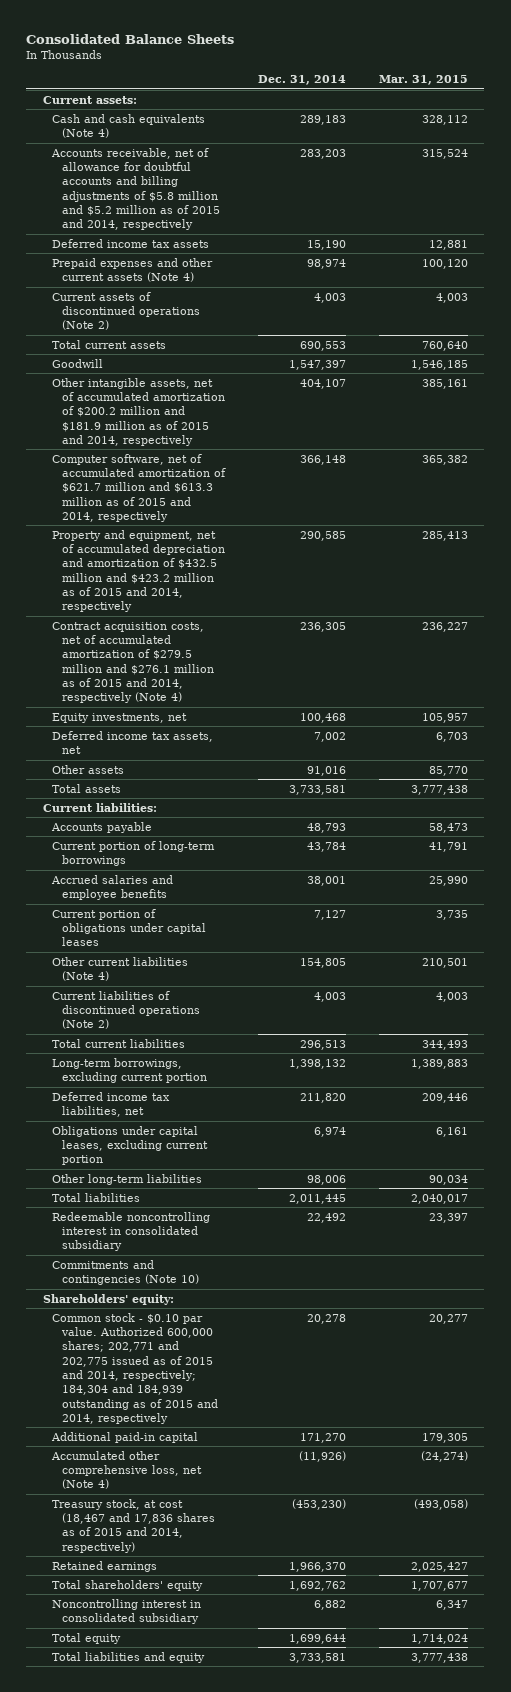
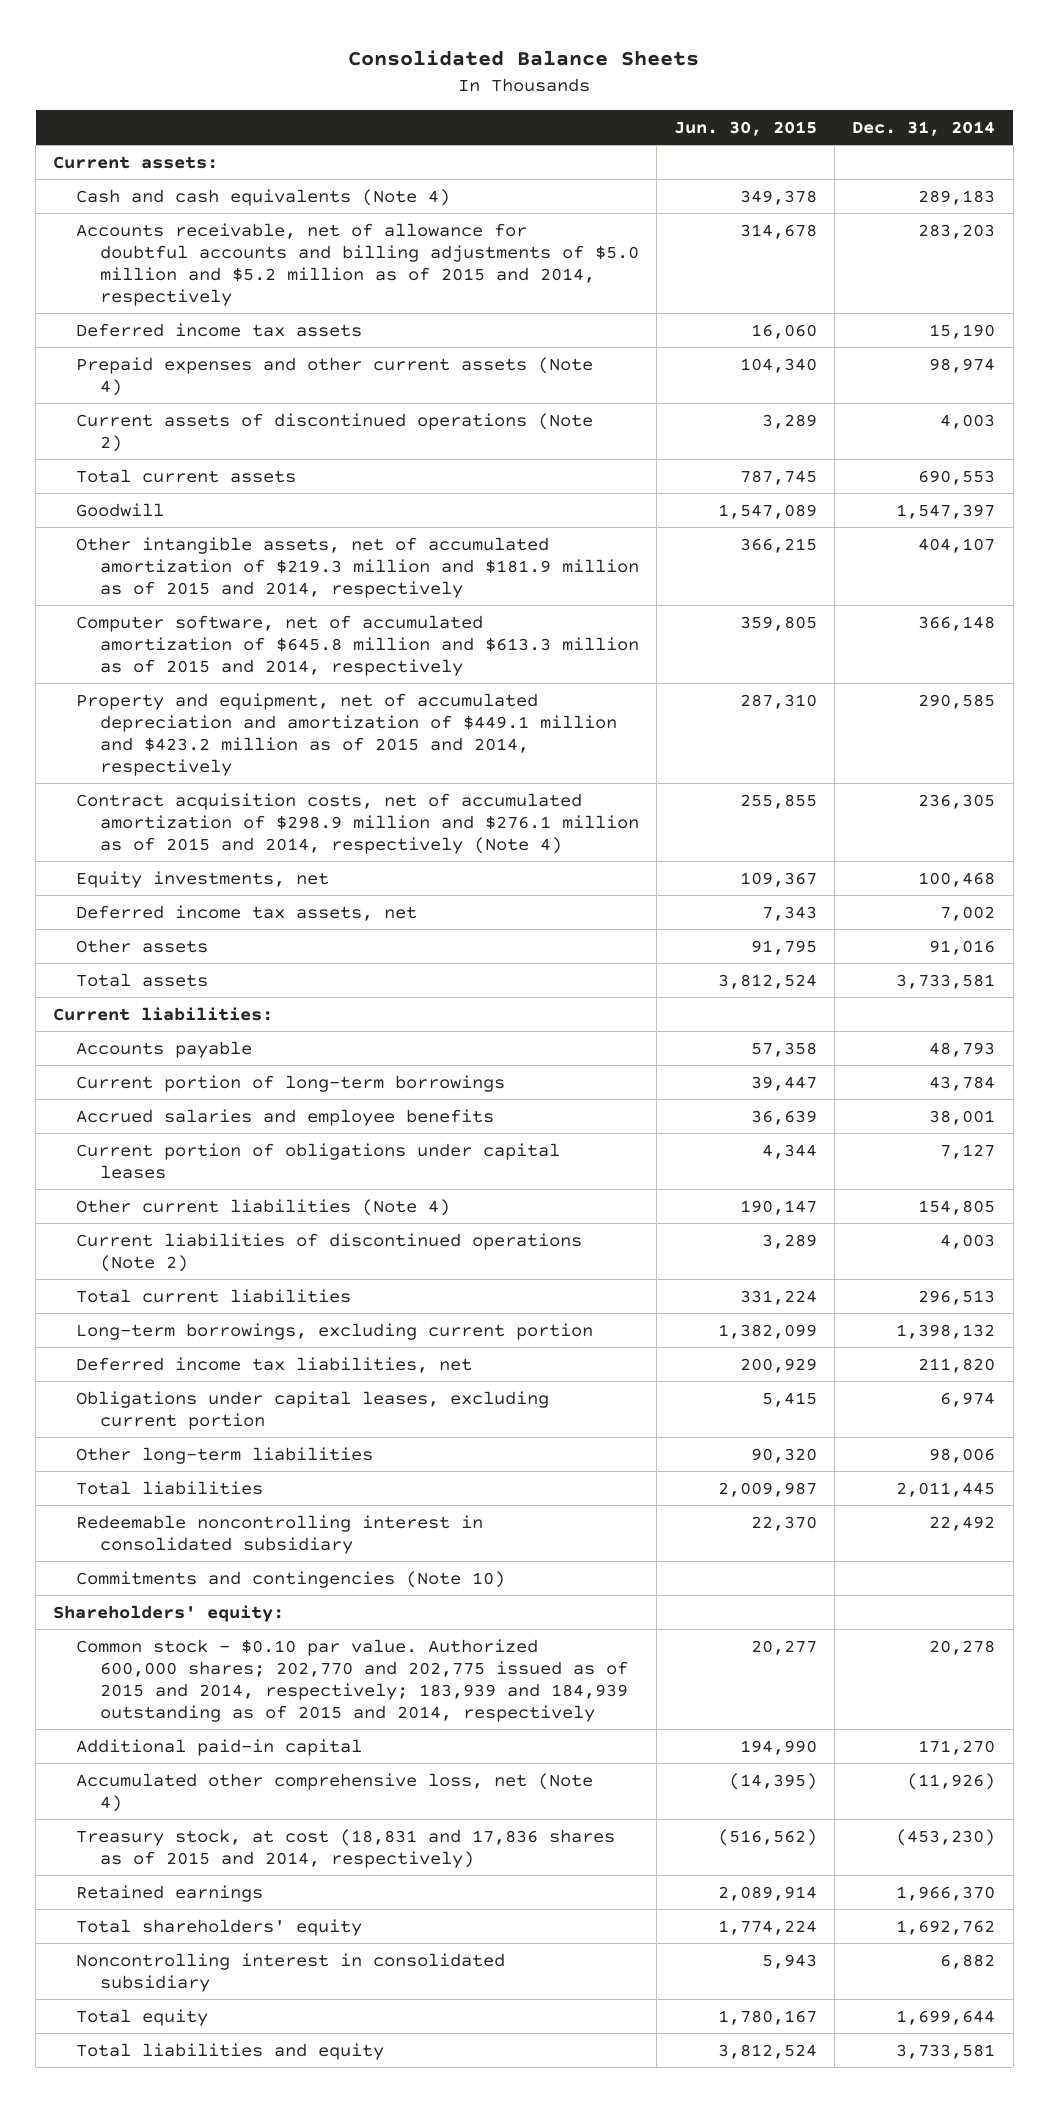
[378,75,468,86] Mar. 31, 2015 -> none
none -> [674,120,818,136] Jun. 30, 2015
[51,147,220,231] Accounts receivable, net of allowance for doubtful accounts and billing adjustments of $5.8 million and $5.2 million as of 2015 and 2014, respectively -> [76,222,639,306] Accounts receivable, net of allowance for doubtful accounts and billing adjustments of $5.0 million and $5.2 million as of 2015 and 2014, respectively
[52,377,225,446] Other intangible assets, net of accumulated amortization of $200.2 million and $181.9 million as of 2015 and 2014, respectively -> [76,536,639,598] Other intangible assets, net of accumulated amortization of $219.3 million and $181.9 million as of 2015 and 2014, respectively
[52,453,226,522] Computer software, net of accumulated amortization of $621.7 million and $613.3 million as of 2015 and 2014, respectively -> [76,614,639,676] Computer software, net of accumulated amortization of $645.8 million and $613.3 million as of 2015 and 2014, respectively
[52,529,225,613] Property and equipment, net of accumulated depreciation and amortization of $432.5 million and $423.2 million as of 2015 and 2014, respectively -> [76,692,617,776] Property and equipment, net of accumulated depreciation and amortization of $449.1 million and $423.2 million as of 2015 and 2014, respectively
[52,621,214,704] Contract acquisition costs, net of accumulated amortization of $279.5 million and $276.1 million as of 2015 and 2014, respectively (Note 4) -> [76,792,639,854] Contract acquisition costs, net of accumulated amortization of $298.9 million and $276.1 million as of 2015 and 2014, respectively (Note 4)
[52,1312,218,1424] Common stock - $0.10 par value. Authorized 600,000 shares; 202,771 and 202,775 issued as of 2015 and 2014, respectively; 184,304 and 184,939 outstanding as of 2015 and 2014, respectively -> [76,1638,628,1722] Common stock - $0.10 par value. Authorized 600,000 shares; 202,770 and 202,775 issued as of 2015 and 2014, respectively; 183,939 and 184,939 outstanding as of 2015 and 2014, respectively
[52,1498,215,1553] Treasury stock, at cost (18,467 and 17,836 shares as of 2015 and 2014, respectively) -> [76,1828,616,1868] Treasury stock, at cost (18,831 and 17,836 shares as of 2015 and 2014, respectively)

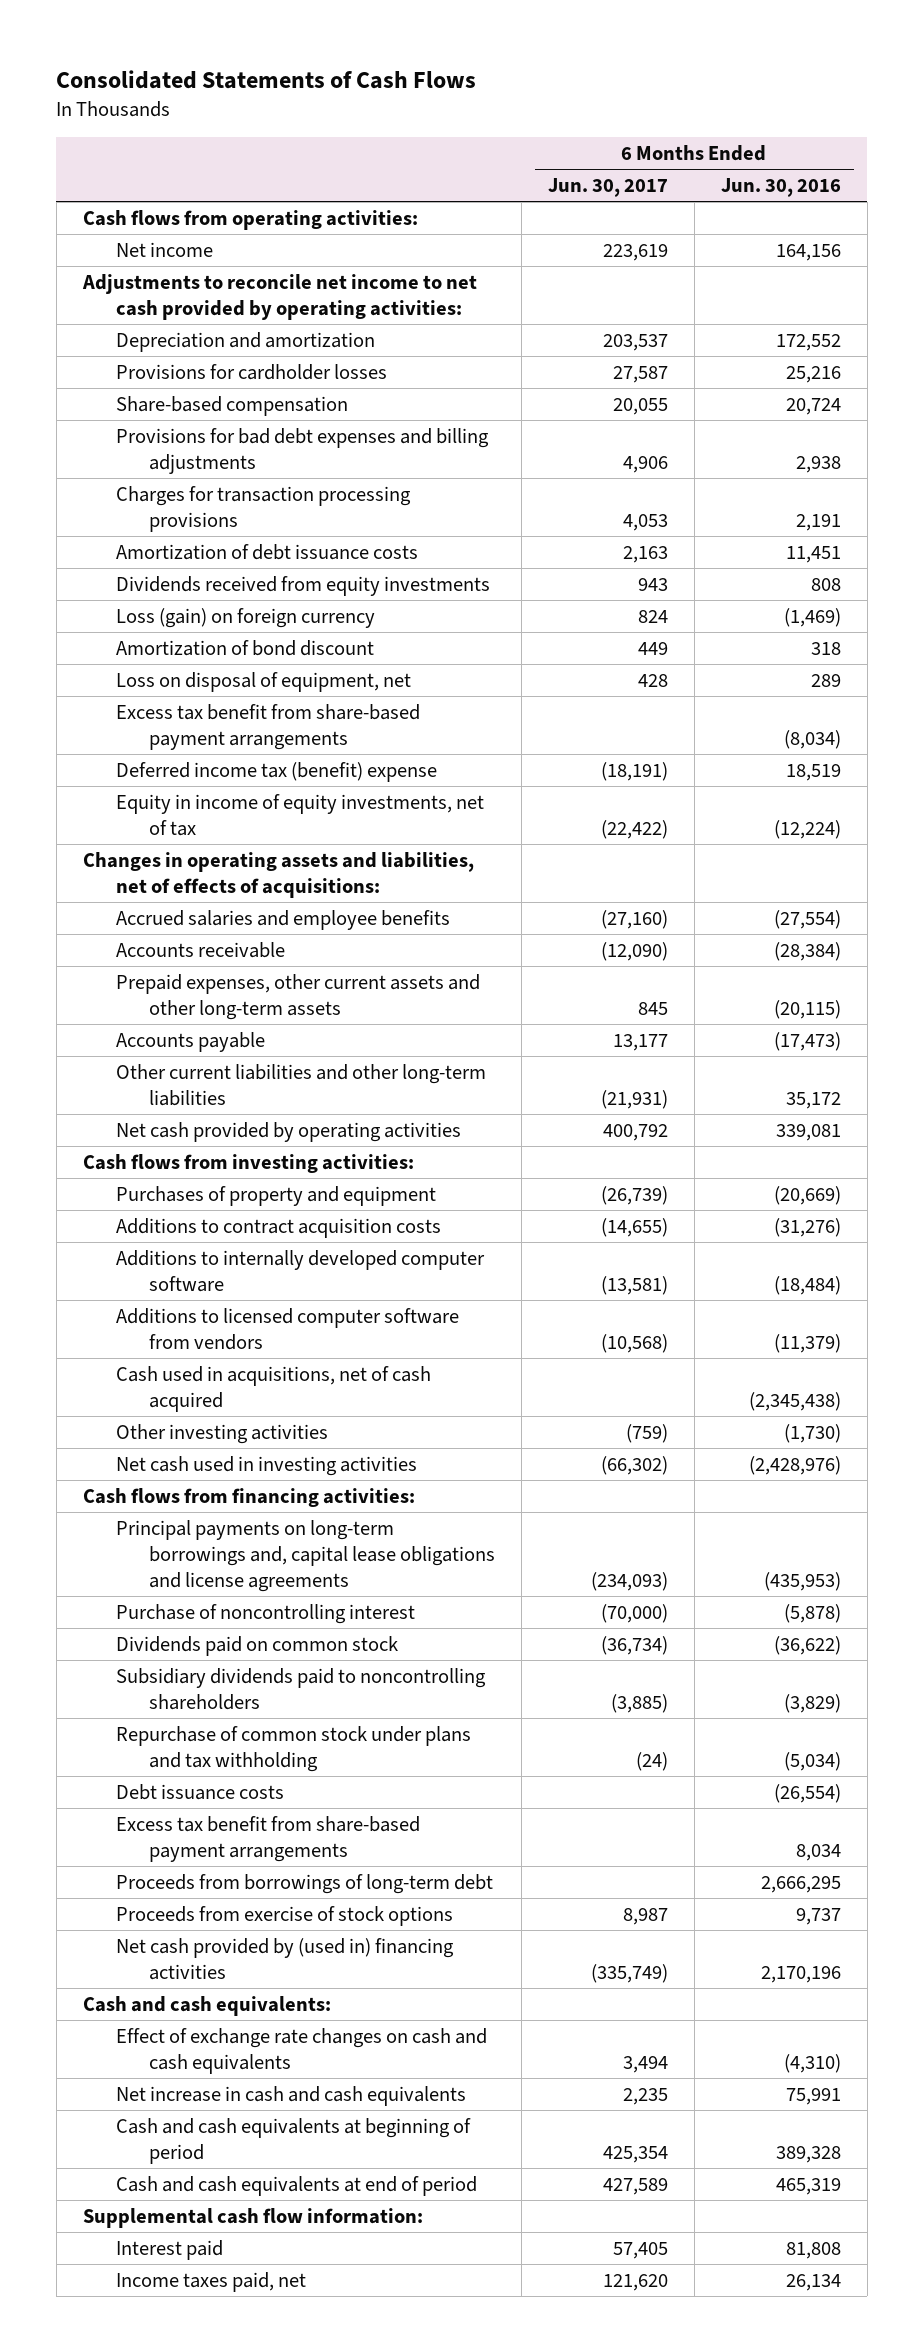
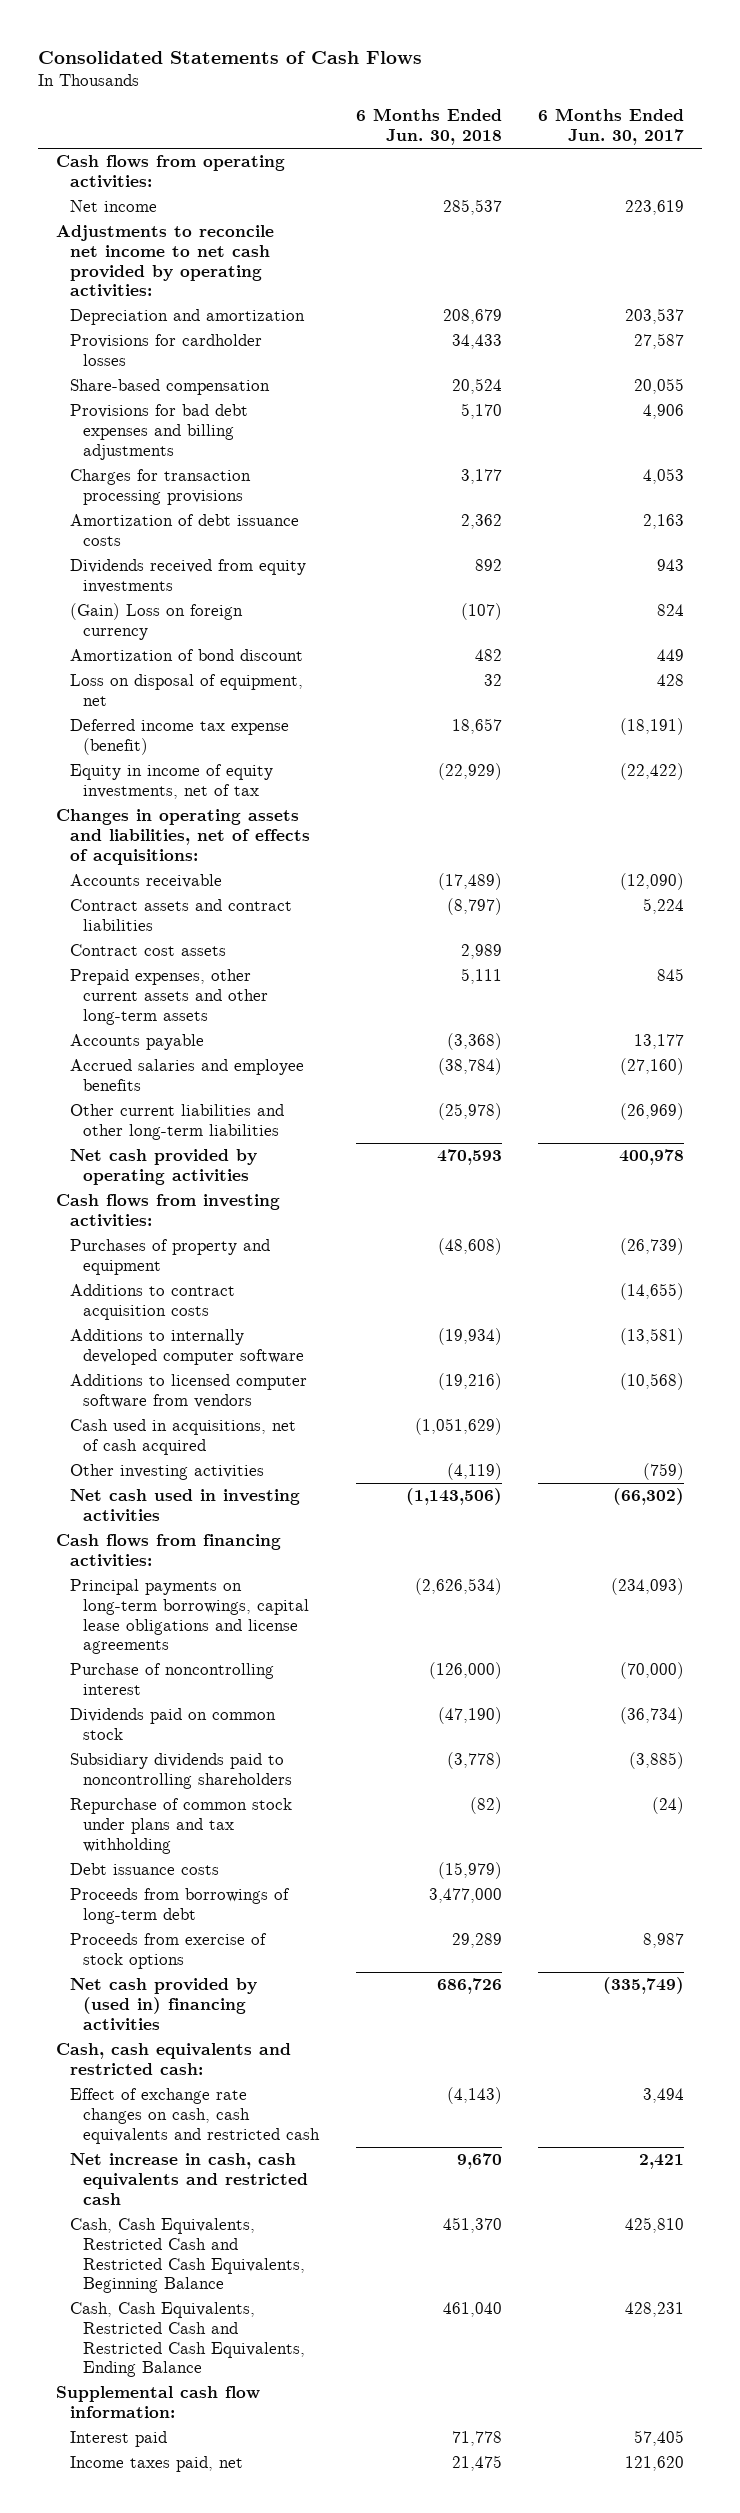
[720,177,841,197] Jun. 30, 2016 -> none
none -> [355,108,502,146] 6 Months Ended Jun. 30, 2018
[115,607,375,628] Loss (gain) on foreign currency -> [69,603,243,641] (Gain) Loss on foreign currency
[115,703,420,750] Excess tax benefit from share-based payment arrangements -> none
[115,761,437,782] Deferred income tax (benefit) expense -> [69,719,289,756] Deferred income tax expense (benefit)
none -> [69,899,292,932] Contract assets and contract liabilities
none -> [69,944,226,957] Contract cost assets
[115,909,450,930] Accrued salaries and employee benefits -> [69,1059,304,1092] Accrued salaries and employee benefits
[600,1089,668,1109] (21,931) -> [619,1103,684,1121] (26,969)
[602,1123,668,1141] 400,792 -> [618,1149,684,1166] 400,978
[115,1519,495,1592] Principal payments on long-term borrowings and, capital lease obligations and license agreements -> [69,1579,310,1655] Principal payments on long-term borrowings, capital lease obligations and license agreements
[115,1815,420,1862] Excess tax benefit from share-based payment arrangements -> none
[115,2117,471,2164] Cash and cash equivalents at beginning of period -> none
[115,2175,477,2196] Cash and cash equivalents at end of period -> none
[82,1995,331,2016] Cash and cash equivalents: -> [56,2043,292,2076] Cash, cash equivalents and restricted cash:
[115,2027,487,2074] Effect of exchange rate changes on cash and cash equivalents -> [69,2088,321,2144] Effect of exchange rate changes on cash, cash equivalents and restricted cash
[115,2085,466,2106] Net increase in cash and cash equivalents -> [69,2153,309,2205] Net increase in cash, cash equivalents and restricted cash
[622,2087,668,2105] 2,235 -> [638,2154,684,2170] 2,421
none -> [69,2218,306,2294] Cash, Cash Equivalents, Restricted Cash and Restricted Cash Equivalents, Beginning Balance
none -> [69,2302,306,2378] Cash, Cash Equivalents, Restricted Cash and Restricted Cash Equivalents, Ending Balance

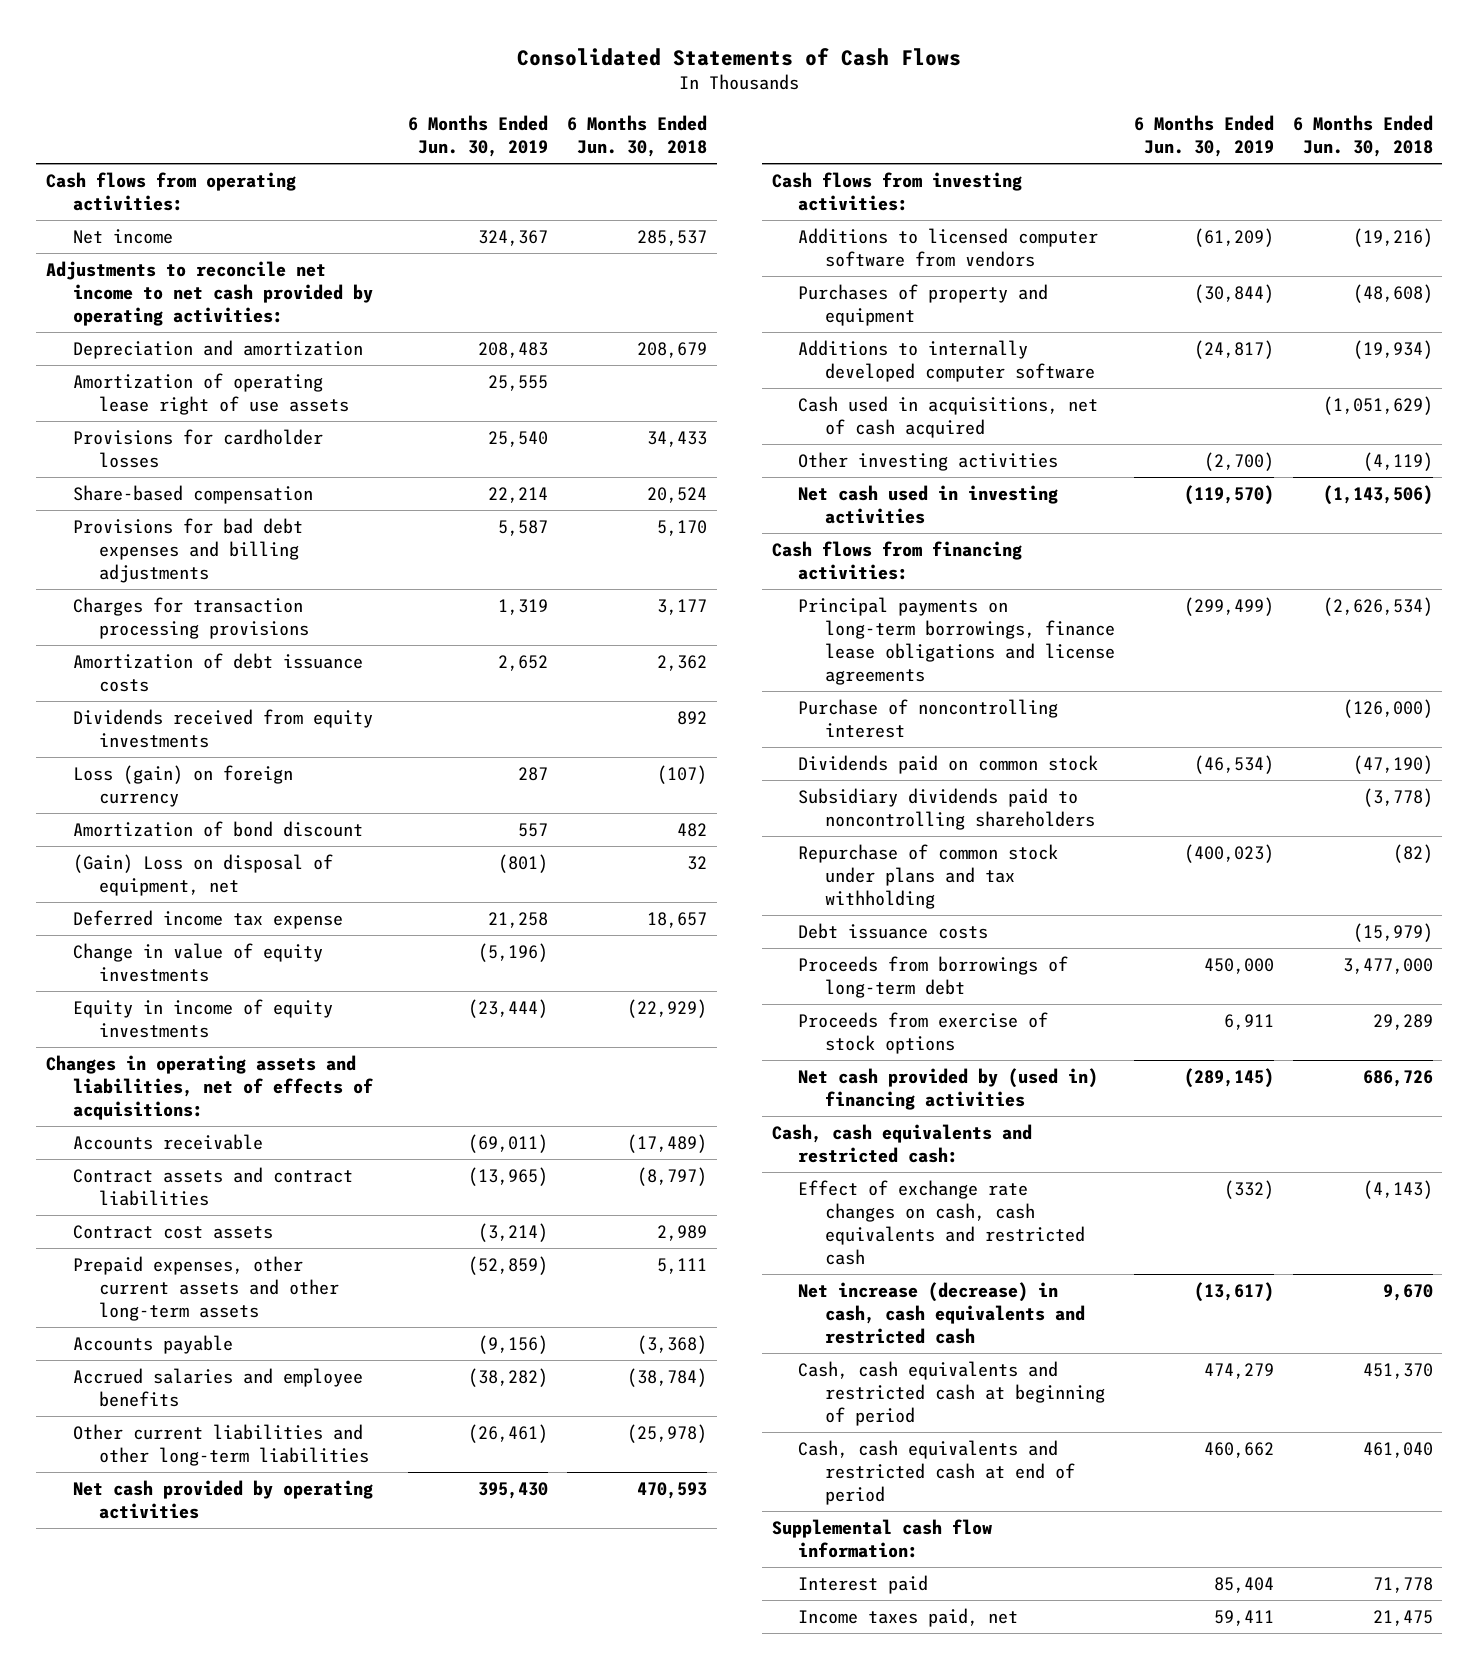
[537,108,684,146] 6 Months Ended Jun. 30, 2017 -> none
none -> [408,115,549,158] 6 Months Ended Jun. 30, 2019
none -> [72,372,350,415] Amortization of operating lease right of use assets
[69,603,243,641] (Gain) Loss on foreign currency -> [72,764,293,807] Loss (gain) on foreign currency
[69,674,303,707] Loss on disposal of equipment, net -> [72,853,333,896] (Gain) Loss on disposal of equipment, net
[69,719,289,756] Deferred income tax expense (benefit) -> [72,909,343,929] Deferred income tax expense
none -> [72,942,323,982] Change in value of equity investments
[69,764,273,800] Equity in income of equity investments, net of tax -> [72,998,333,1038] Equity in income of equity investments
[69,1374,307,1409] Additions to licensed computer software from vendors -> [798,227,1099,267] Additions to licensed computer software from vendors
[69,1284,235,1321] Additions to contract acquisition costs -> none
[69,1579,310,1655] Principal payments on long-term borrowings, capital lease obligations and license agreements -> [798,596,1116,686] Principal payments on long-term borrowings, finance lease obligations and license agreements
[69,2153,309,2205] Net increase in cash, cash equivalents and restricted cash -> [798,1281,1086,1345] Net increase (decrease) in cash, cash equivalents and restricted cash
[69,2218,306,2294] Cash, Cash Equivalents, Restricted Cash and Restricted Cash Equivalents, Beginning Balance -> [798,1360,1106,1427] Cash, cash equivalents and restricted cash at beginning of period
[69,2302,306,2378] Cash, Cash Equivalents, Restricted Cash and Restricted Cash Equivalents, Ending Balance -> [798,1439,1076,1506] Cash, cash equivalents and restricted cash at end of period

